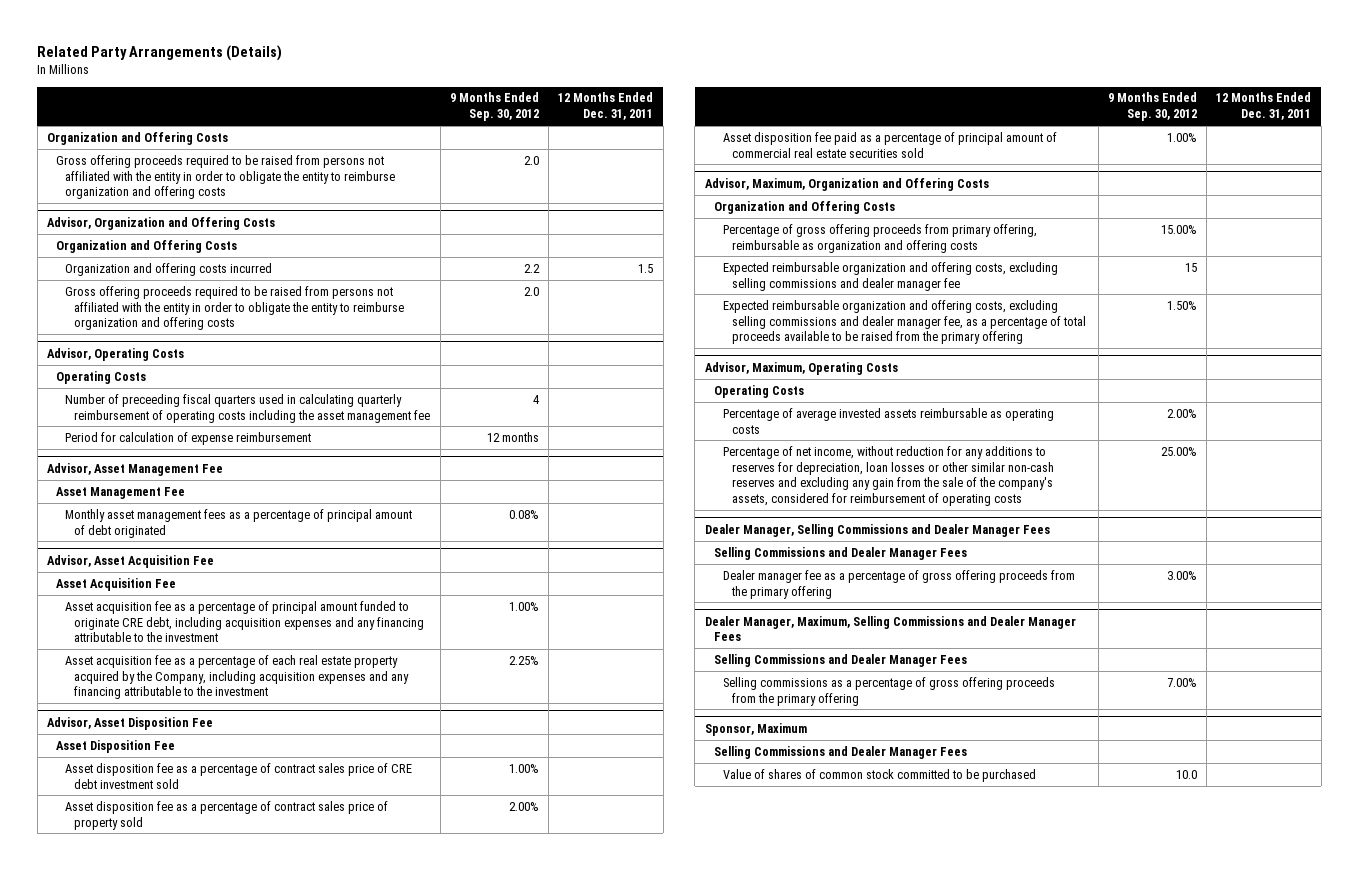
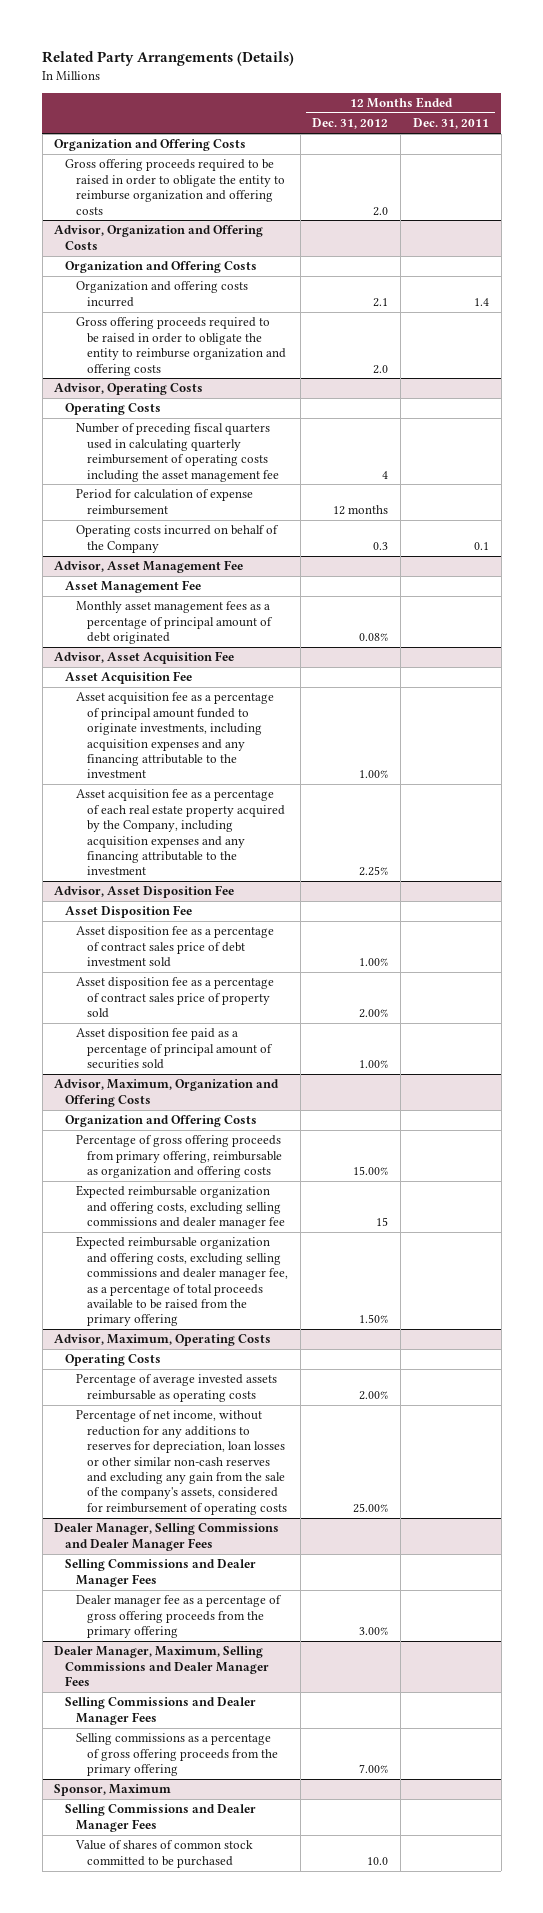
[449,92,539,122] 9 Months Ended Sep. 30, 2012 -> none
none -> [312,118,389,130] Dec. 31, 2012
[55,154,396,200] Gross offering proceeds required to be raised from persons not affiliated with the entity in order to obligate the entity to reimburse organization and offering costs -> [65,159,286,215] Gross offering proceeds required to be raised in order to obligate the entity to reimburse organization and offering costs
[638,263,654,273] 1.5 -> [473,297,489,306] 1.4
[65,285,405,331] Gross offering proceeds required to be raised from persons not affiliated with the entity in order to obligate the entity to reimburse organization and offering costs -> [76,317,287,376] Gross offering proceeds required to be raised in order to obligate the entity to reimburse organization and offering costs
[65,393,431,423] Number of preceeding fiscal quarters used in calculating quarterly reimbursement of operating costs including the asset management fee -> [76,423,280,482] Number of preceding fiscal quarters used in calculating quarterly reimbursement of operating costs including the asset management fee
none -> [76,525,280,553] Operating costs incurred on behalf of the Company
[65,600,425,643] Asset acquisition fee as a percentage of principal amount funded to originate CRE debt, including acquisition expenses and any financing attributable to the investment -> [76,692,275,779] Asset acquisition fee as a percentage of principal amount funded to originate investments, including acquisition expenses and any financing attributable to the investment
[65,762,413,789] Asset disposition fee as a percentage of contract sales price of CRE debt investment sold -> [76,926,275,968] Asset disposition fee as a percentage of contract sales price of debt investment sold
[723,131,1058,158] Asset disposition fee paid as a percentage of principal amount of commercial real estate securities sold -> [76,1028,274,1070] Asset disposition fee paid as a percentage of principal amount of securities sold

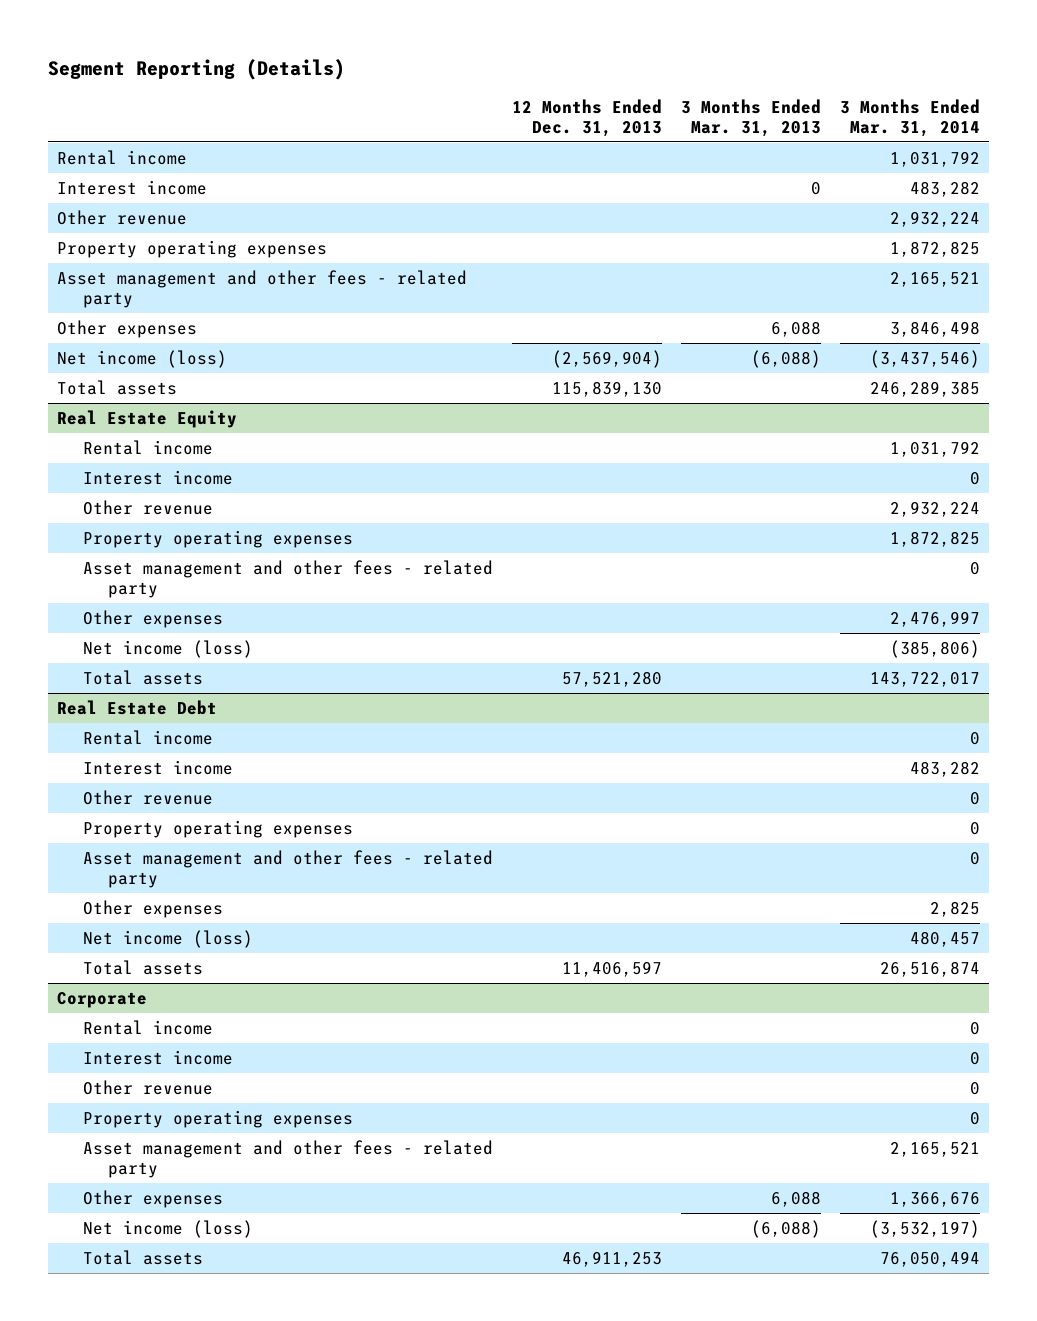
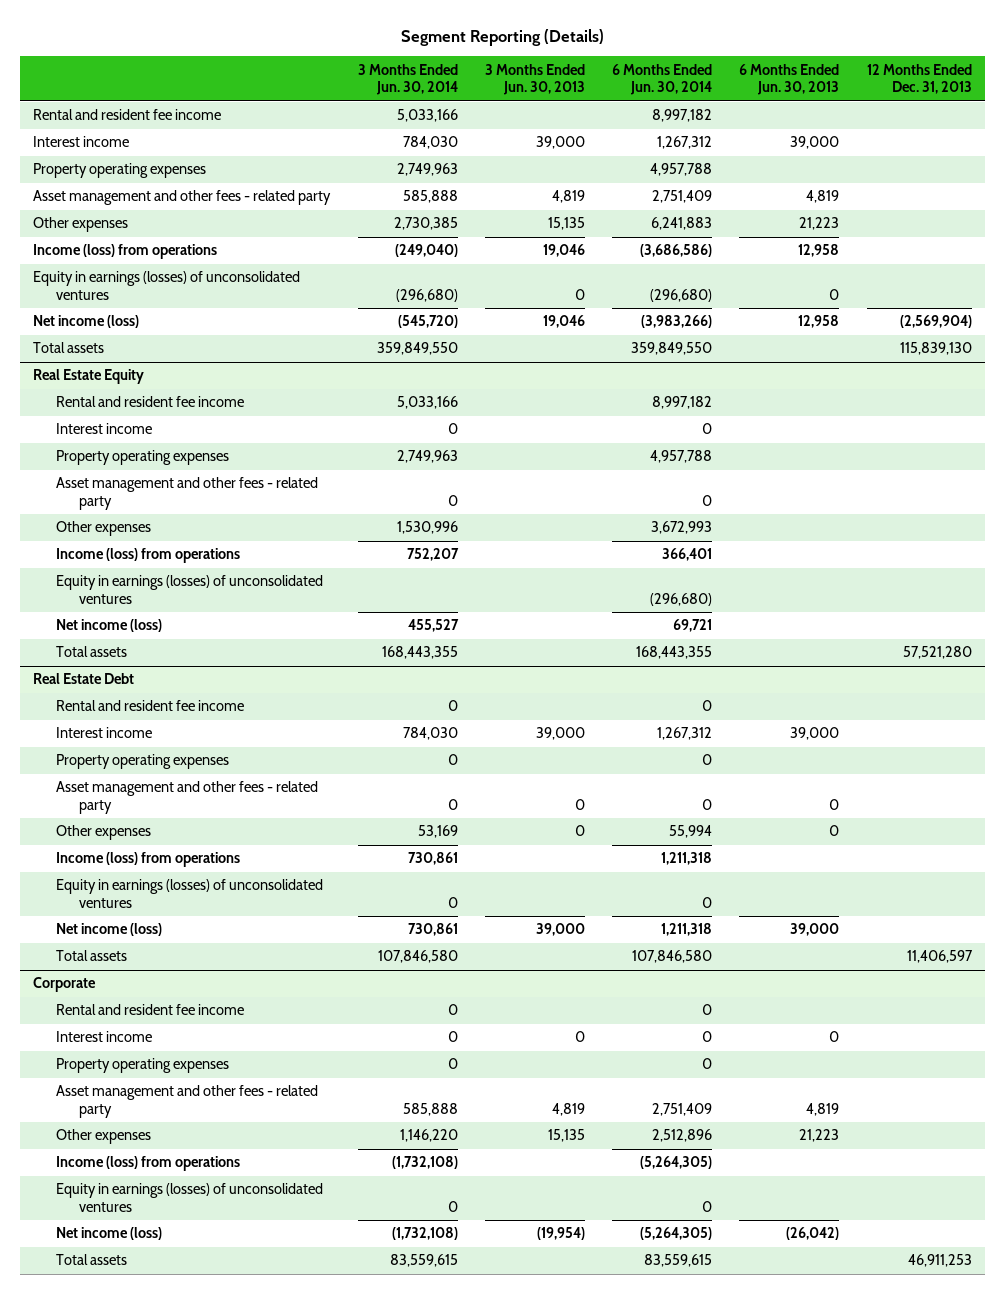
[680,98,821,137] 3 Months Ended Mar. 31, 2013 -> none
[839,98,980,137] 3 Months Ended Mar. 31, 2014 -> none
none -> [357,63,458,96] 3 Months Ended Jun. 30, 2014
none -> [484,63,585,96] 3 Months Ended Jun. 30, 2013
none -> [612,63,713,96] 6 Months Ended Jun. 30, 2014
none -> [739,63,840,96] 6 Months Ended Jun. 30, 2013
[57,149,188,165] Rental income -> [33,109,222,121] Rental and resident fee income
[57,209,188,225] Other revenue -> none
none -> [33,244,218,260] Income (loss) from operations
none -> [33,271,301,300] Equity in earnings (losses) of unconsolidated ventures
[82,439,213,455] Rental income -> [56,396,245,408] Rental and resident fee income
[82,499,213,515] Other revenue -> none
none -> [56,548,241,564] Income (loss) from operations
none -> [56,575,324,604] Equity in earnings (losses) of unconsolidated ventures
[82,729,213,745] Rental income -> [56,700,245,712] Rental and resident fee income
[82,789,213,805] Other revenue -> none
none -> [56,852,241,868] Income (loss) from operations
none -> [56,879,324,908] Equity in earnings (losses) of unconsolidated ventures
[82,1019,213,1035] Rental income -> [56,1004,245,1016] Rental and resident fee income
[82,1079,213,1095] Other revenue -> none
none -> [56,1156,241,1172] Income (loss) from operations
none -> [56,1183,324,1212] Equity in earnings (losses) of unconsolidated ventures

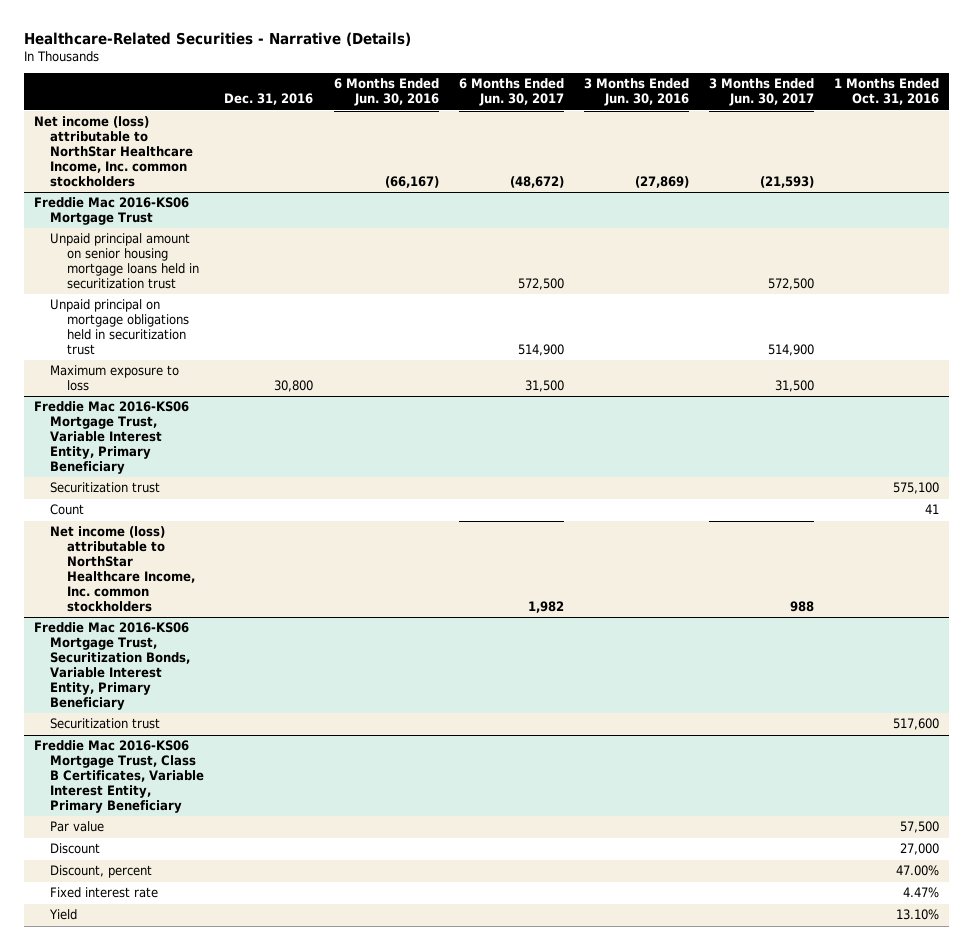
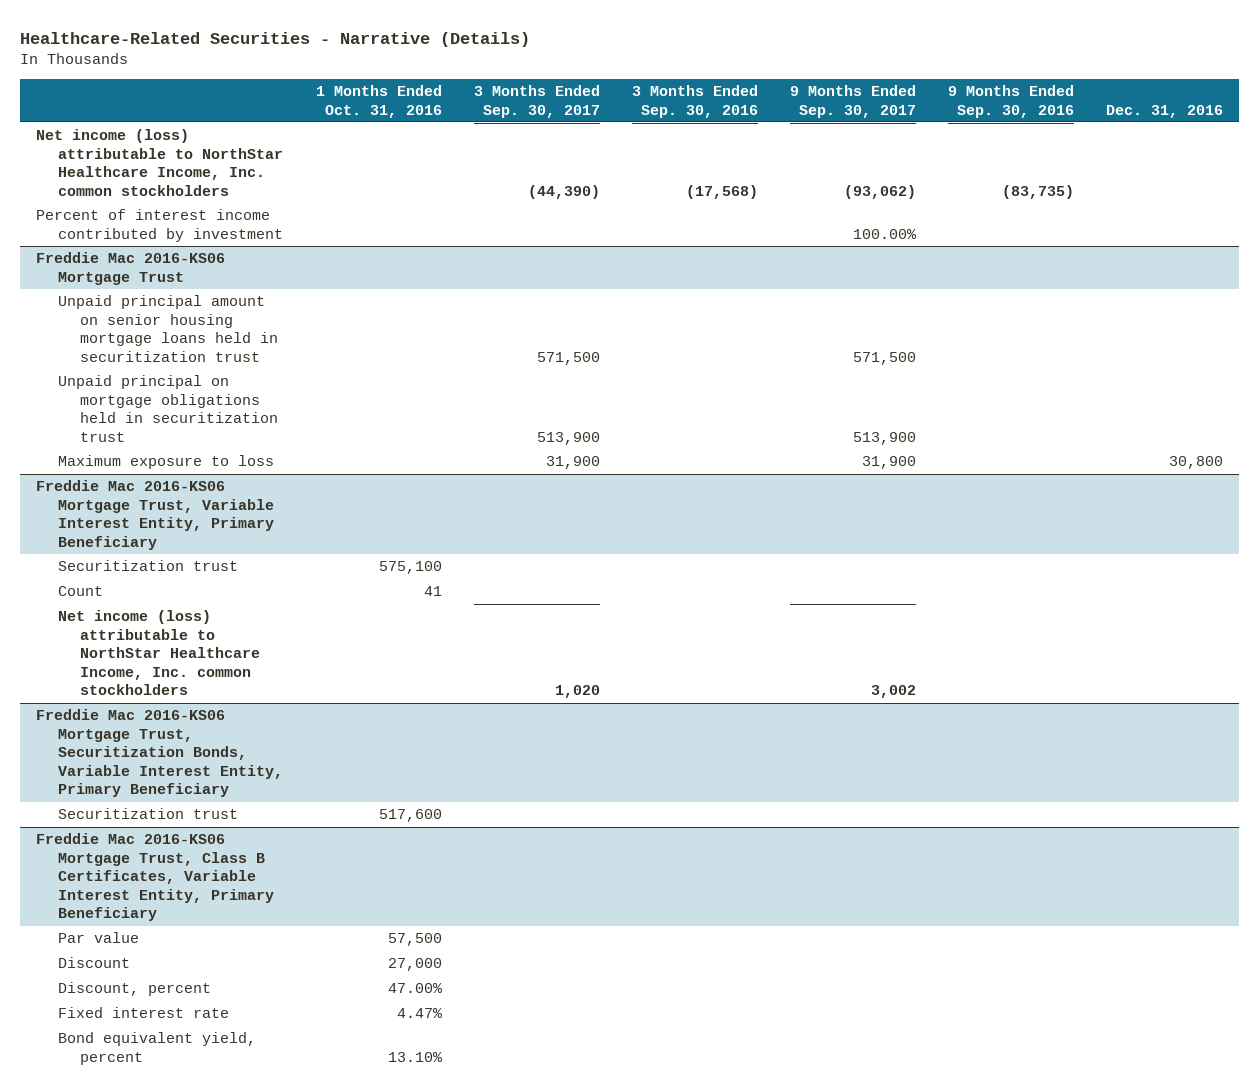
[333,78,439,107] 6 Months Ended Jun. 30, 2016 -> none
[458,78,564,107] 6 Months Ended Jun. 30, 2017 -> none
[583,78,689,107] 3 Months Ended Jun. 30, 2016 -> none
[708,78,814,107] 3 Months Ended Jun. 30, 2017 -> none
none -> [473,85,600,118] 3 Months Ended Sep. 30, 2017
none -> [631,85,758,118] 3 Months Ended Sep. 30, 2016
none -> [790,85,917,118] 9 Months Ended Sep. 30, 2017
none -> [948,85,1075,118] 9 Months Ended Sep. 30, 2016
none -> [36,209,284,242] Percent of interest income contributed by investment
[49,909,78,921] Yield -> [58,1032,257,1065] Bond equivalent yield, percent

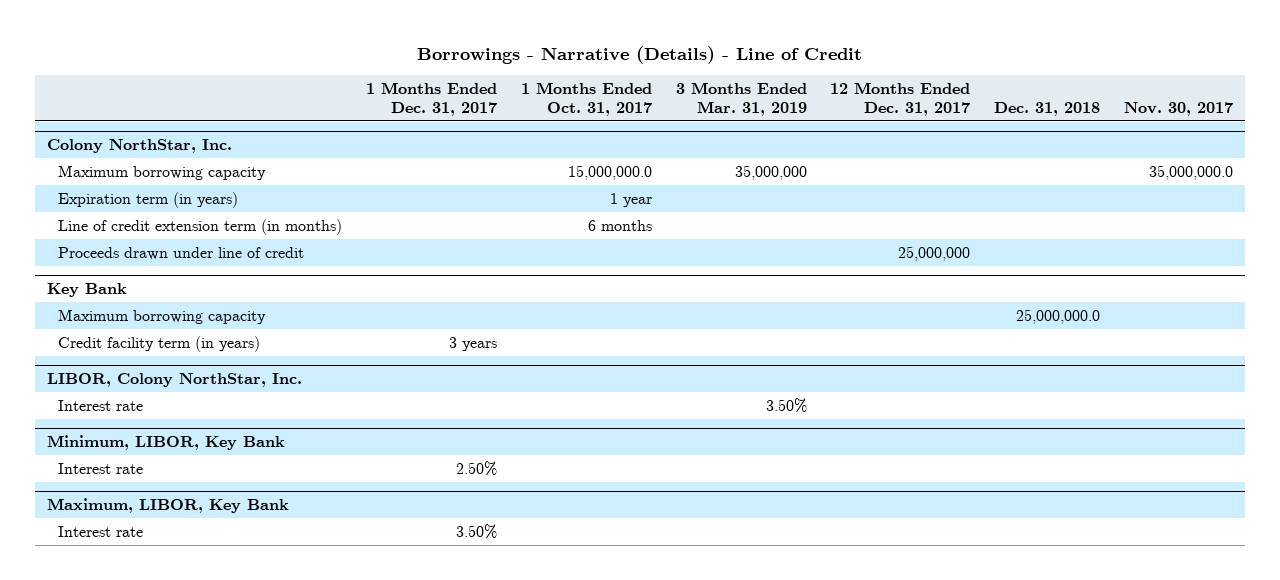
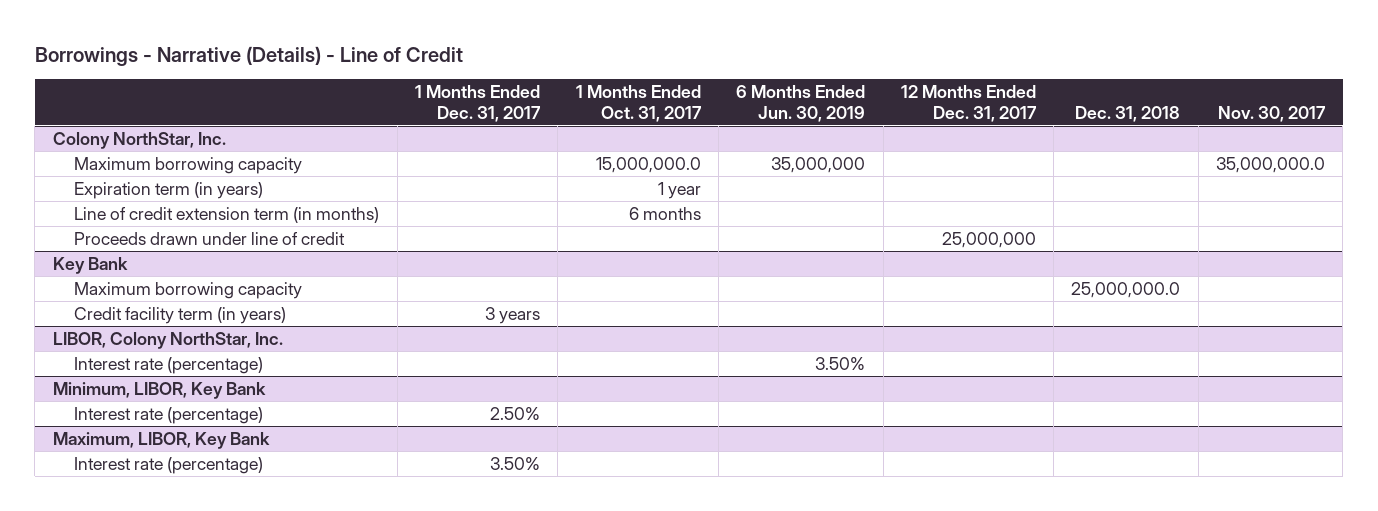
[675,82,807,116] 3 Months Ended Mar. 31, 2019 -> none
none -> [736,85,866,122] 6 Months Ended Jun. 30, 2019
[58,399,144,411] Interest rate -> [74,356,264,374] Interest rate (percentage)
[58,462,144,474] Interest rate -> [74,406,264,424] Interest rate (percentage)
[58,525,144,537] Interest rate -> [74,456,264,474] Interest rate (percentage)

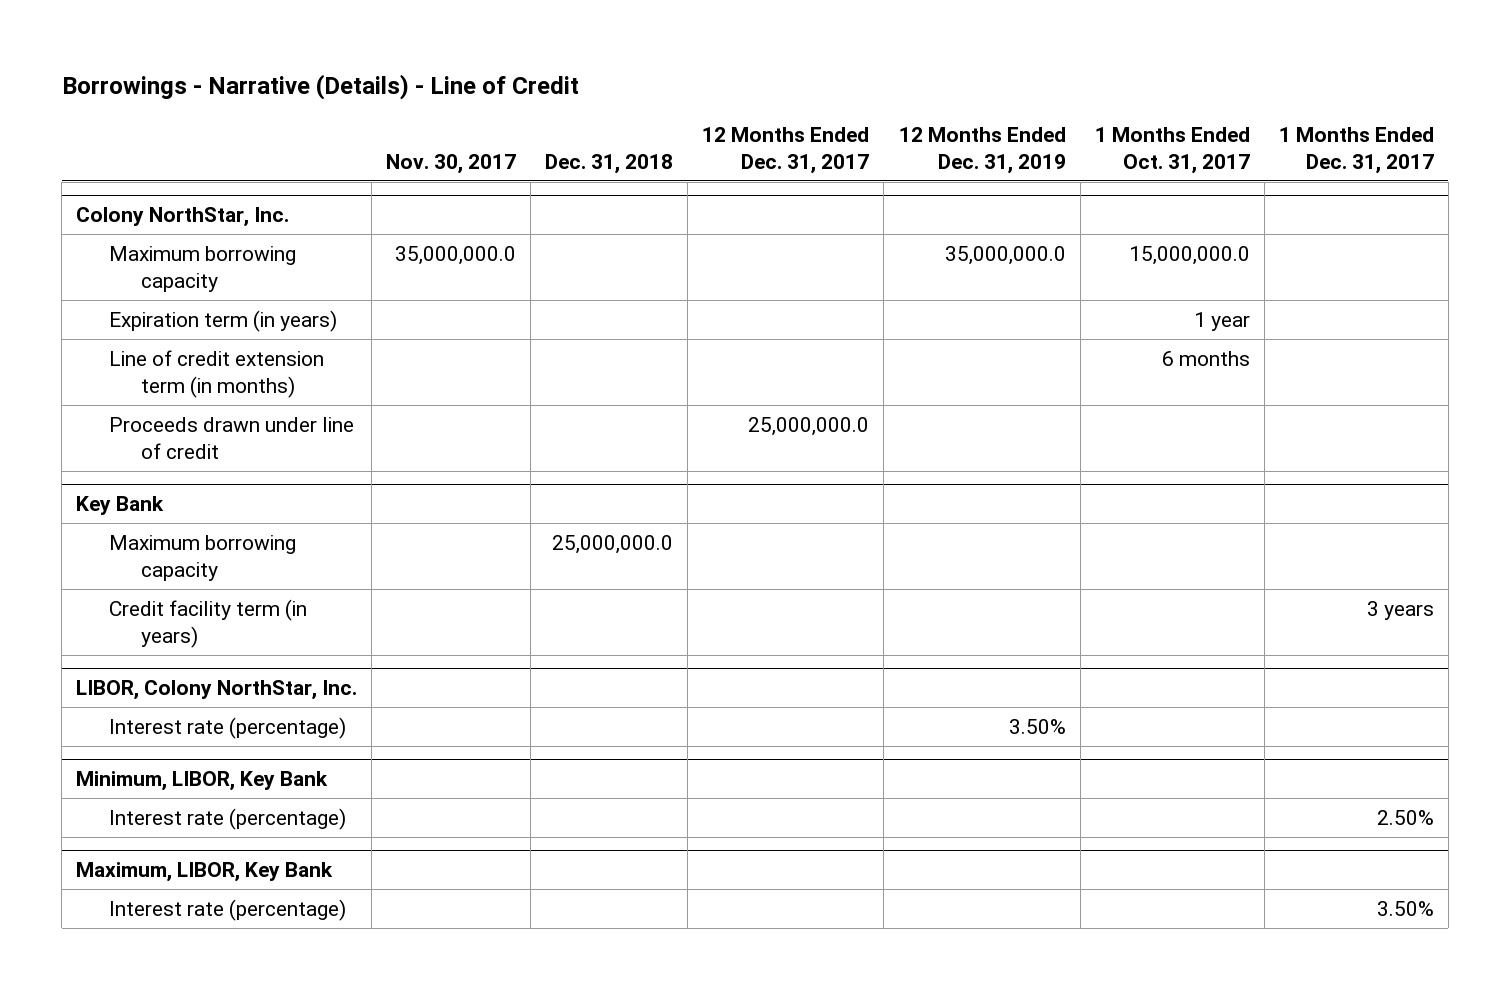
[736,85,866,122] 6 Months Ended Jun. 30, 2019 -> none
none -> [898,126,1066,174] 12 Months Ended Dec. 31, 2019
[941,231,1036,248] 25,000,000 -> [748,416,870,436] 25,000,000.0

